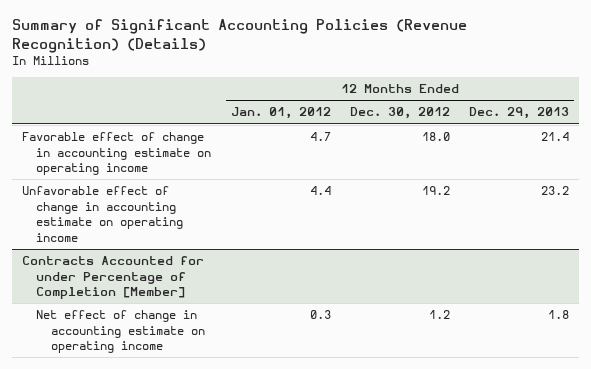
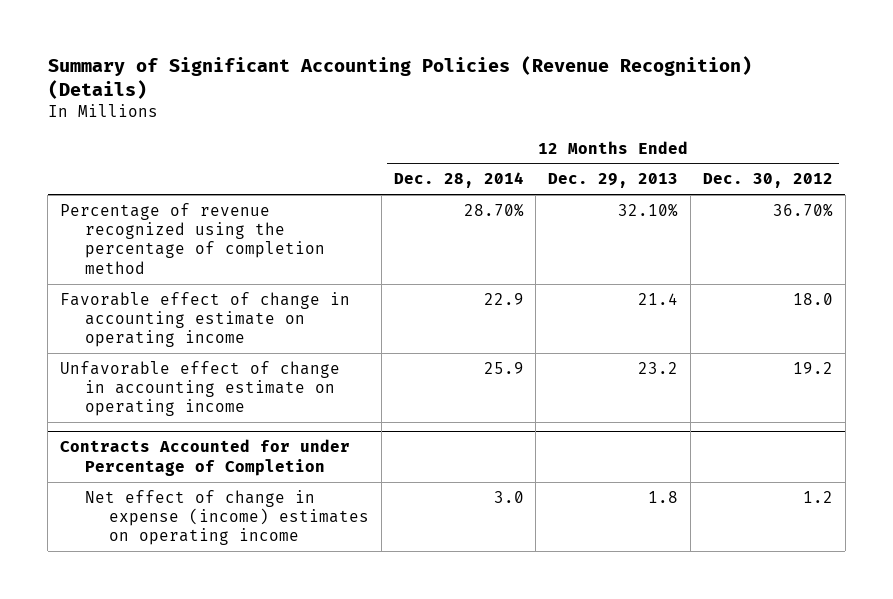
[230,107,331,120] Jan. 01, 2012 -> none
none -> [393,172,524,189] Dec. 28, 2014
none -> [60,202,325,274] Percentage of revenue recognized using the percentage of completion method
[21,256,204,300] Contracts Accounted for under Percentage of Completion [Member] -> [60,439,351,476] Contracts Accounted for under Percentage of Completion
[36,310,206,354] Net effect of change in accounting estimate on operating income -> [84,489,369,546] Net effect of change in expense (income) estimates on operating income

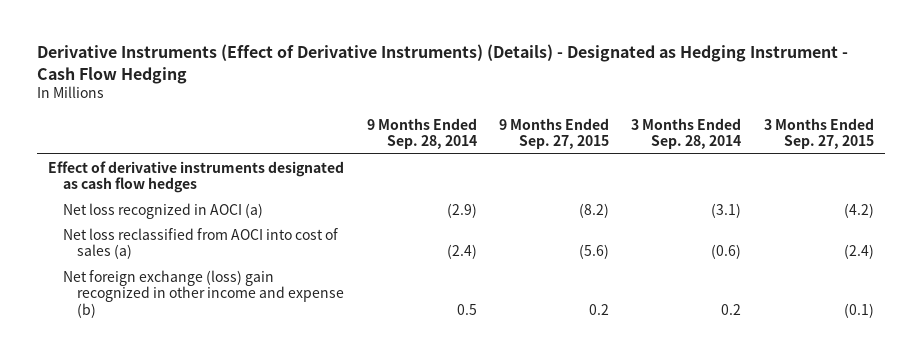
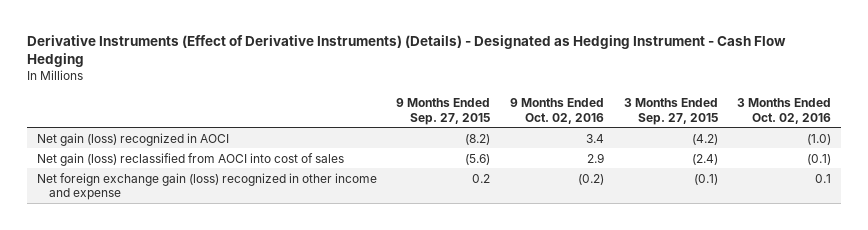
[366,117,477,150] 9 Months Ended Sep. 28, 2014 -> none
[631,117,742,150] 3 Months Ended Sep. 28, 2014 -> none
none -> [510,97,605,124] 9 Months Ended Oct. 02, 2016
none -> [737,97,832,124] 3 Months Ended Oct. 02, 2016
[47,160,344,194] Effect of derivative instruments designated as cash flow hedges -> none
[62,202,263,219] Net loss recognized in AOCI (a) -> [36,132,229,146] Net gain (loss) recognized in AOCI
[62,227,338,260] Net loss reclassified from AOCI into cost of sales (a) -> [36,152,344,166] Net gain (loss) reclassified from AOCI into cost of sales
[62,269,345,318] Net foreign exchange (loss) gain recognized in other income and expense (b) -> [36,172,377,201] Net foreign exchange gain (loss) recognized in other income and expense

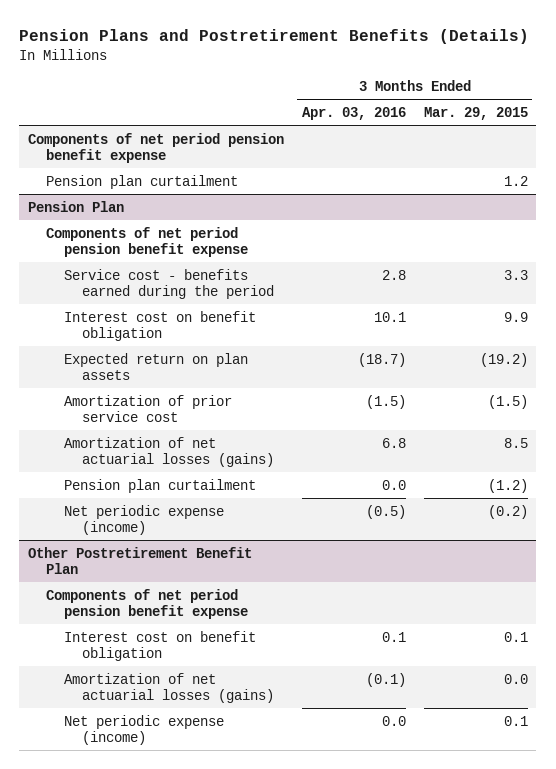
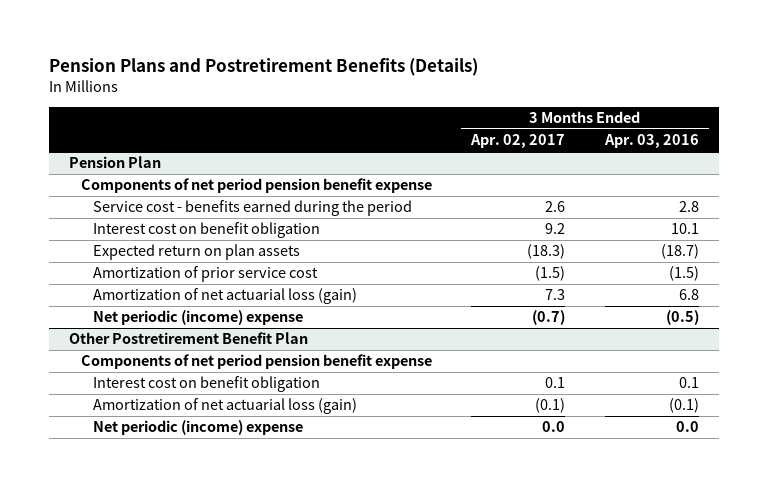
[423,107,528,121] Mar. 29, 2015 -> none
none -> [470,134,566,149] Apr. 02, 2017
[28,132,285,164] Components of net period pension benefit expense -> none
[46,174,239,189] Pension plan curtailment -> none
[63,478,256,493] Pension plan curtailment -> none
[63,436,274,468] Amortization of net actuarial losses (gains) -> [92,288,357,305] Amortization of net actuarial loss (gain)
[63,504,224,536] Net periodic expense (income) -> [92,310,303,326] Net periodic (income) expense
[63,672,274,704] Amortization of net actuarial losses (gains) -> [92,398,357,415] Amortization of net actuarial loss (gain)
[63,714,224,746] Net periodic expense (income) -> [92,420,303,436] Net periodic (income) expense

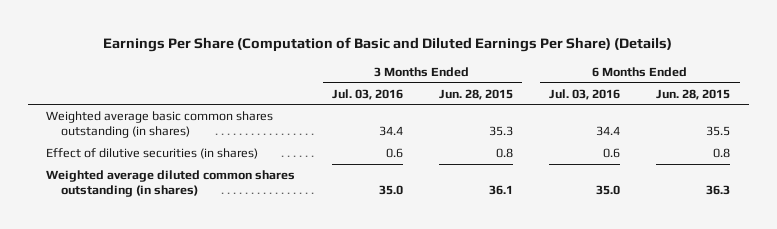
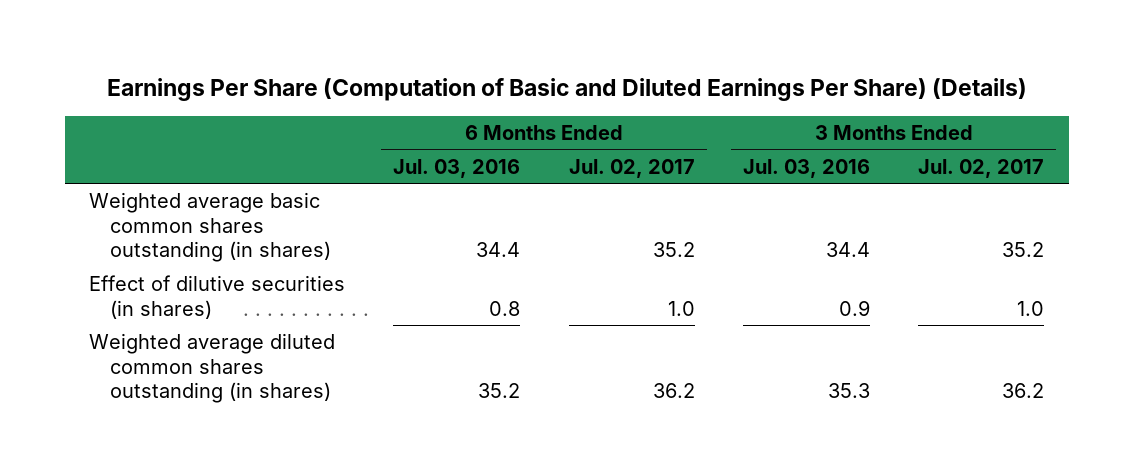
[438,88,513,100] Jun. 28, 2015 -> none
[656,88,731,100] Jun. 28, 2015 -> none
none -> [568,158,695,178] Jul. 02, 2017
none -> [918,158,1045,178] Jul. 02, 2017
[385,148,403,159] 0.6 -> [838,299,870,316] 0.9
[603,148,621,159] 0.6 -> [489,300,521,316] 0.8
[378,185,403,196] 35.0 -> [827,382,870,398] 35.3
[596,185,621,196] 35.0 -> [478,382,521,398] 35.2

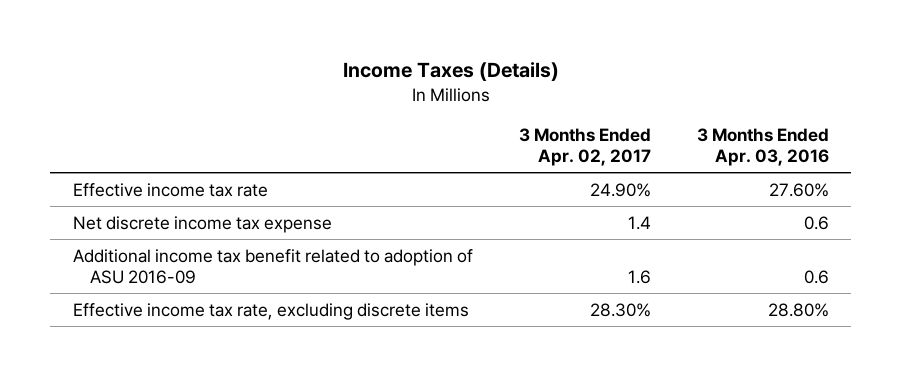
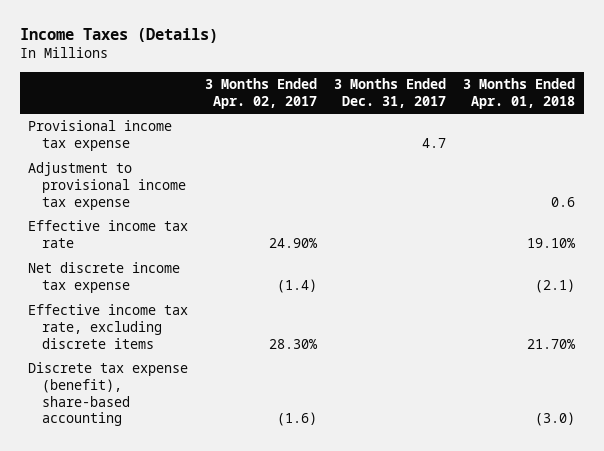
[696,128,829,167] 3 Months Ended Apr. 03, 2016 -> none
none -> [334,78,447,108] 3 Months Ended Dec. 31, 2017
none -> [463,78,576,109] 3 Months Ended Apr. 01, 2018
none -> [28,120,173,152] Provisional income tax expense
none -> [28,162,186,210] Adjustment to provisional income tax expense
[72,248,473,284] Additional income tax benefit related to adoption of ASU 2016-09 -> none
[627,215,651,230] 1.4 -> [277,279,318,294] (1.4)
none -> [28,362,189,427] Discrete tax expense (benefit), share-based accounting

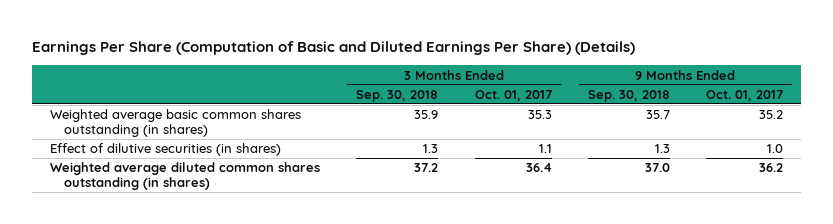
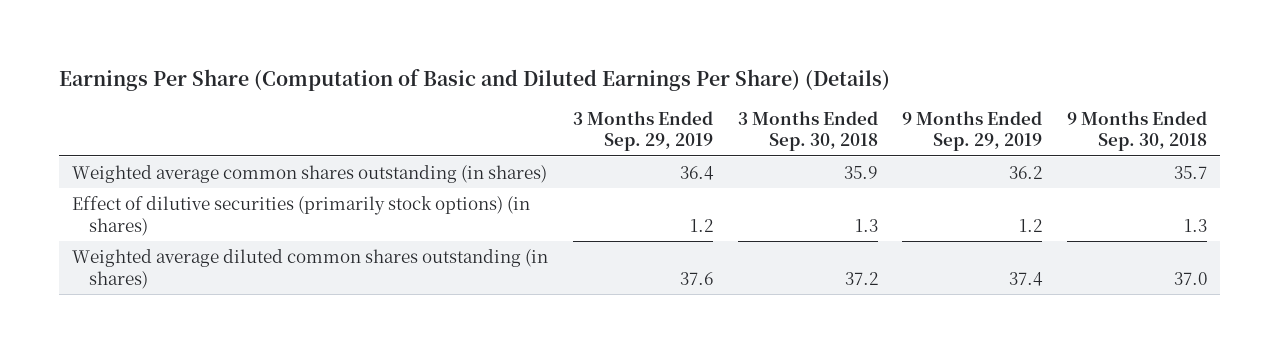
[474,89,552,101] Oct. 01, 2017 -> none
[705,89,783,101] Oct. 01, 2017 -> none
none -> [572,110,713,152] 3 Months Ended Sep. 29, 2019
none -> [902,110,1043,152] 9 Months Ended Sep. 29, 2019
[50,109,302,138] Weighted average basic common shares outstanding (in shares) -> [71,164,547,183] Weighted average common shares outstanding (in shares)
[50,143,282,157] Effect of dilutive securities (in shares) -> [71,195,530,236] Effect of dilutive securities (primarily stock options) (in shares)

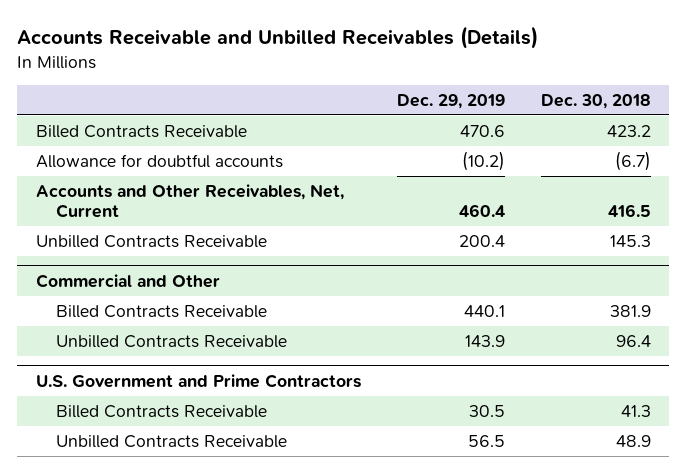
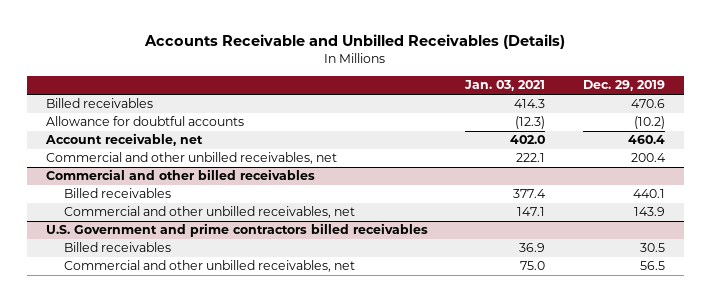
[541,93,652,109] Dec. 30, 2018 -> none
none -> [464,80,546,92] Jan. 03, 2021
[35,124,247,138] Billed Contracts Receivable -> [45,98,153,109] Billed receivables
[35,183,344,218] Accounts and Other Receivables, Net, Current -> [44,133,203,147] Account receivable, net
[35,234,267,248] Unbilled Contracts Receivable -> [45,152,337,165] Commercial and other unbilled receivables, net
[35,273,220,288] Commercial and Other -> [45,169,315,181] Commercial and other billed receivables
[56,304,268,318] Billed Contracts Receivable -> [64,188,172,199] Billed receivables
[56,334,288,348] Unbilled Contracts Receivable -> [64,206,356,219] Commercial and other unbilled receivables, net
[35,373,361,388] U.S. Government and Prime Contractors -> [45,223,428,238] U.S. Government and prime contractors billed receivables
[56,404,268,418] Billed Contracts Receivable -> [64,242,172,253] Billed receivables
[56,434,288,448] Unbilled Contracts Receivable -> [64,260,356,273] Commercial and other unbilled receivables, net

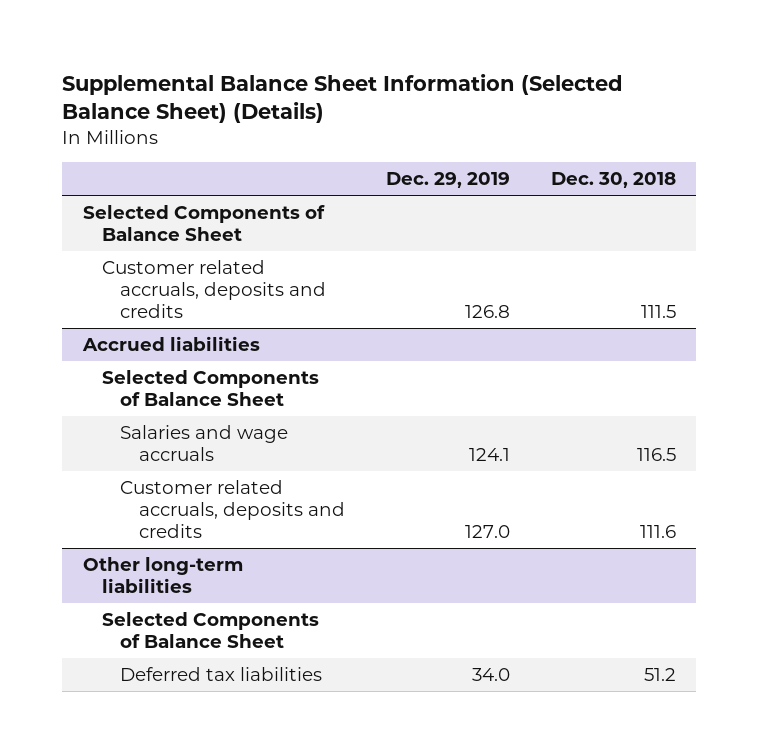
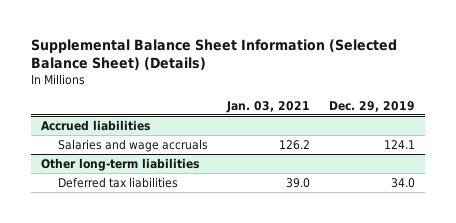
[550,172,676,189] Dec. 30, 2018 -> none
none -> [226,100,311,113] Jan. 03, 2021
[82,204,325,241] Selected Components of Balance Sheet -> none
[101,259,327,319] Customer related accruals, deposits and credits -> none
[101,369,319,406] Selected Components of Balance Sheet -> none
[120,479,346,539] Customer related accruals, deposits and credits -> none
[101,611,319,648] Selected Components of Balance Sheet -> none

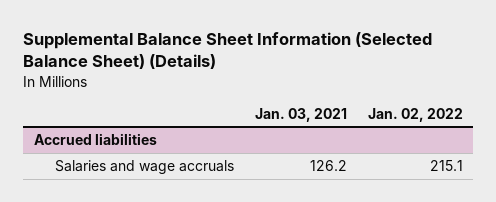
[329,100,416,112] Dec. 29, 2019 -> none
none -> [367,107,463,122] Jan. 02, 2022
[40,157,199,171] Other long-term liabilities -> none
[58,176,179,188] Deferred tax liabilities -> none

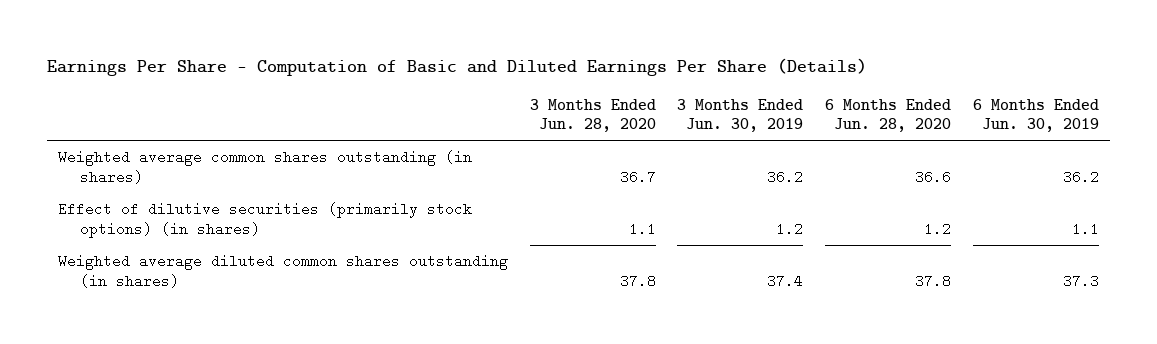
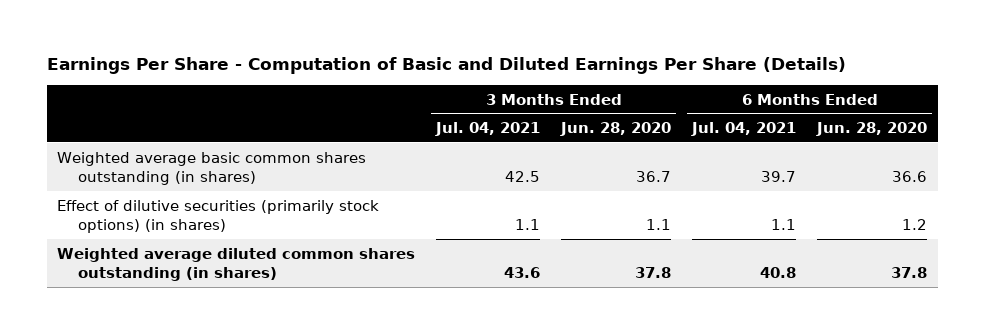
[677,98,804,133] 3 Months Ended Jun. 30, 2019 -> none
[973,98,1100,133] 6 Months Ended Jun. 30, 2019 -> none
none -> [435,122,541,137] Jul. 04, 2021
none -> [691,122,797,137] Jul. 04, 2021
[57,149,472,184] Weighted average common shares outstanding (in shares) -> [57,151,367,185] Weighted average basic common shares outstanding (in shares)

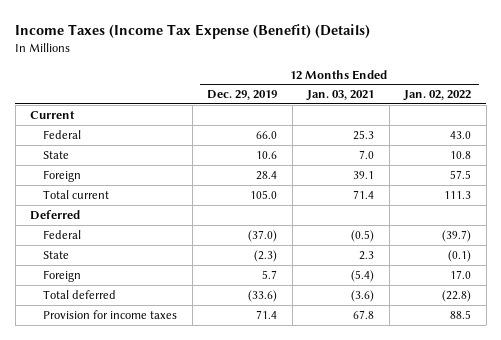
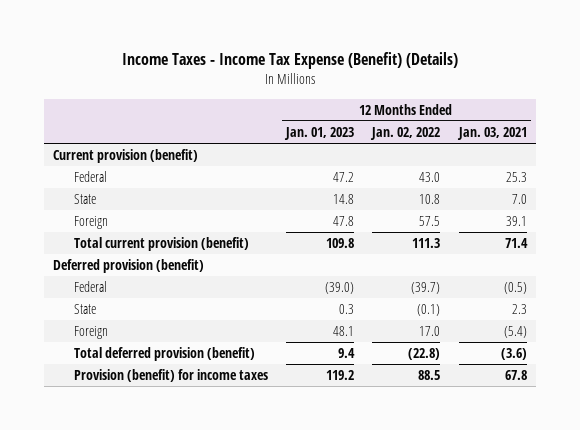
[15,23,371,39] Income Taxes (Income Tax Expense (Benefit) (Details) -> [121,52,458,70] Income Taxes - Income Tax Expense (Benefit) (Details)
[207,90,278,101] Dec. 29, 2019 -> none
none -> [284,127,355,141] Jan. 01, 2023
[30,110,76,119] Current -> [52,149,198,164] Current provision (benefit)
[43,189,110,199] Total current -> [73,237,249,252] Total current provision (benefit)
[30,209,81,220] Deferred -> [52,259,204,274] Deferred provision (benefit)
[43,289,117,299] Total deferred -> [73,347,255,362] Total deferred provision (benefit)
[43,309,178,319] Provision for income taxes -> [73,369,268,383] Provision (benefit) for income taxes

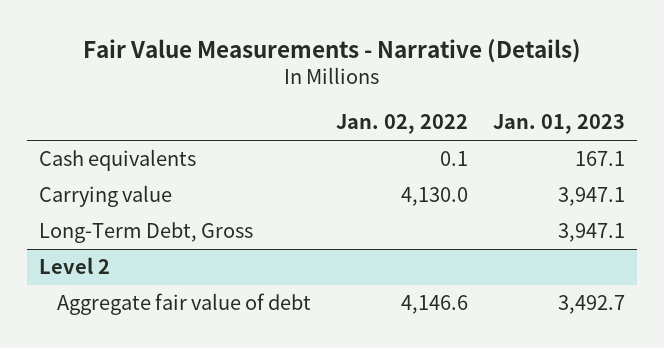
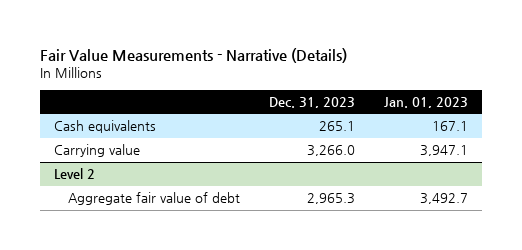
[335,114,468,135] Jan. 02, 2022 -> none
none -> [269,97,356,109] Dec. 31, 2023
[39,222,254,244] Long-Term Debt, Gross -> none

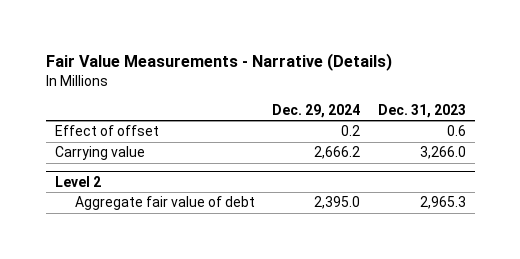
[383,97,468,109] Jan. 01, 2023 -> none
none -> [272,104,361,119] Dec. 29, 2024
[54,120,157,134] Cash equivalents -> none
none -> [54,125,159,137] Effect of offset

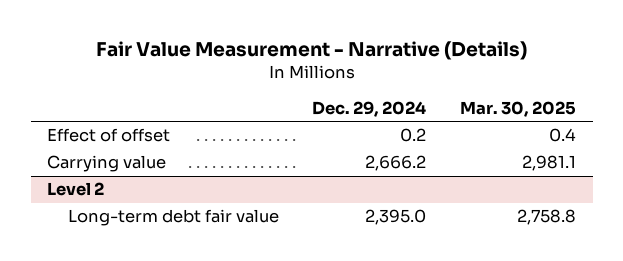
[45,53,392,72] Fair Value Measurements - Narrative (Details) -> [95,40,527,60] Fair Value Measurement - Narrative (Details)
[377,104,466,119] Dec. 31, 2023 -> none
none -> [459,100,576,117] Mar. 30, 2025
[75,196,256,211] Aggregate fair value of debt -> [68,209,280,227] Long-term debt fair value

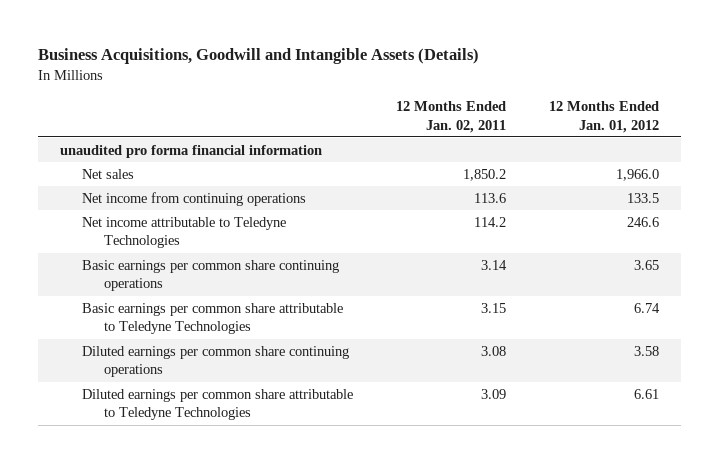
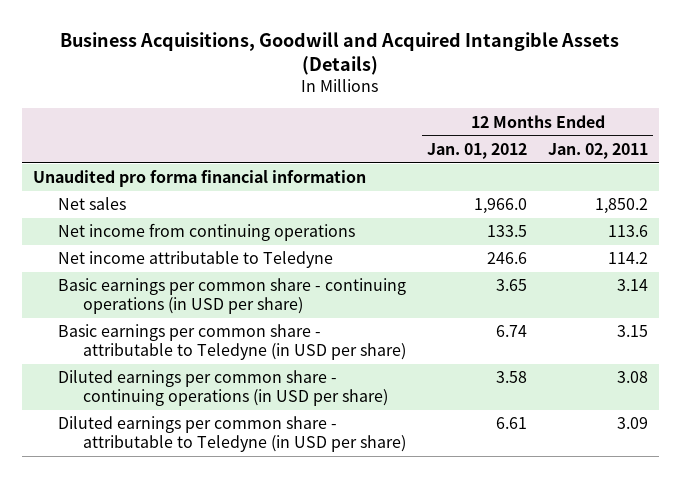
[37,48,479,65] Business Acquisitions, Goodwill and Intangible Assets (Details) -> [60,31,620,76] Business Acquisitions, Goodwill and Acquired Intangible Assets (Details)
[59,144,322,158] unaudited pro forma financial information -> [32,170,366,188] Unaudited pro forma financial information
[81,216,286,249] Net income attributable to Teledyne Technologies -> [57,251,333,269] Net income attributable to Teledyne
[81,259,339,292] Basic earnings per common share continuing operations -> [57,278,406,314] Basic earnings per common share - continuing operations (in USD per share)
[81,302,343,335] Basic earnings per common share attributable to Teledyne Technologies -> [57,324,406,360] Basic earnings per common share - attributable to Teledyne (in USD per share)
[81,345,349,378] Diluted earnings per common share continuing operations -> [57,370,388,406] Diluted earnings per common share - continuing operations (in USD per share)
[81,388,353,421] Diluted earnings per common share attributable to Teledyne Technologies -> [57,416,406,452] Diluted earnings per common share - attributable to Teledyne (in USD per share)

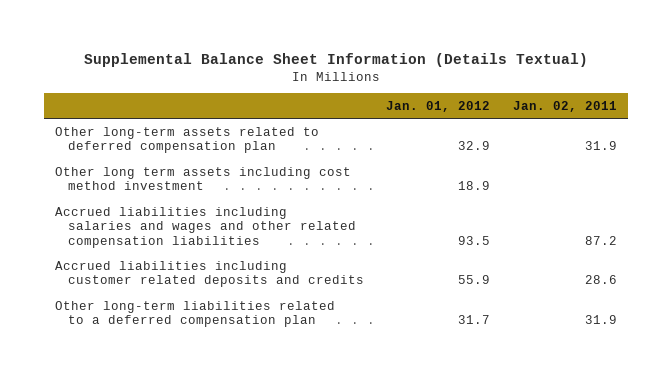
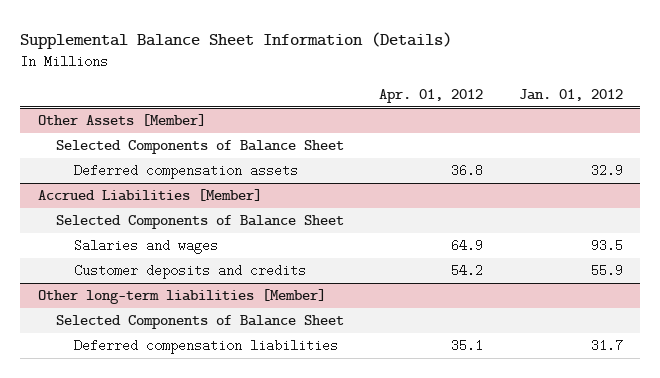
[84,52,589,67] Supplemental Balance Sheet Information (Details Textual) -> [20,31,453,49] Supplemental Balance Sheet Information (Details)
[512,100,617,112] Jan. 02, 2011 -> none
none -> [379,88,484,103] Apr. 01, 2012
[55,166,352,191] Other long term assets including cost method investment -> none
none -> [37,114,206,127] Other Assets [Member]
none -> [55,140,344,155] Selected Components of Balance Sheet
[55,126,320,154] Other long-term assets related to deferred compensation plan -> [73,164,298,180] Deferred compensation assets
none -> [37,189,262,202] Accrued Liabilities [Member]
none -> [55,215,344,230] Selected Components of Balance Sheet
[55,206,356,249] Accrued liabilities including salaries and wages and other related compensation liabilities -> [73,239,218,255] Salaries and wages
[55,260,364,288] Accrued liabilities including customer related deposits and credits -> [73,264,306,280] Customer deposits and credits
none -> [37,289,326,305] Other long-term liabilities [Member]
none -> [55,315,344,330] Selected Components of Balance Sheet
[55,300,336,328] Other long-term liabilities related to a deferred compensation plan -> [73,339,338,355] Deferred compensation liabilities

